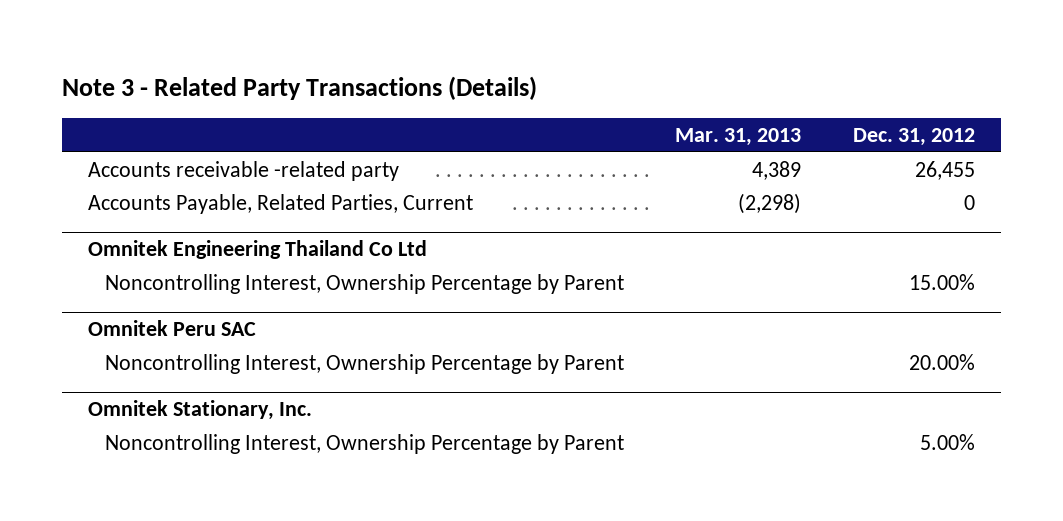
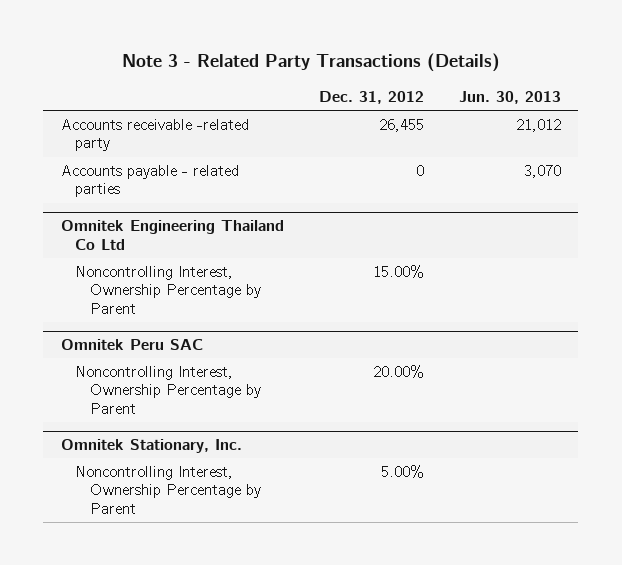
[675,128,802,147] Mar. 31, 2013 -> none
none -> [458,90,561,104] Jun. 30, 2013
[87,193,473,214] Accounts Payable, Related Parties, Current -> [60,164,239,198] Accounts payable - related parties

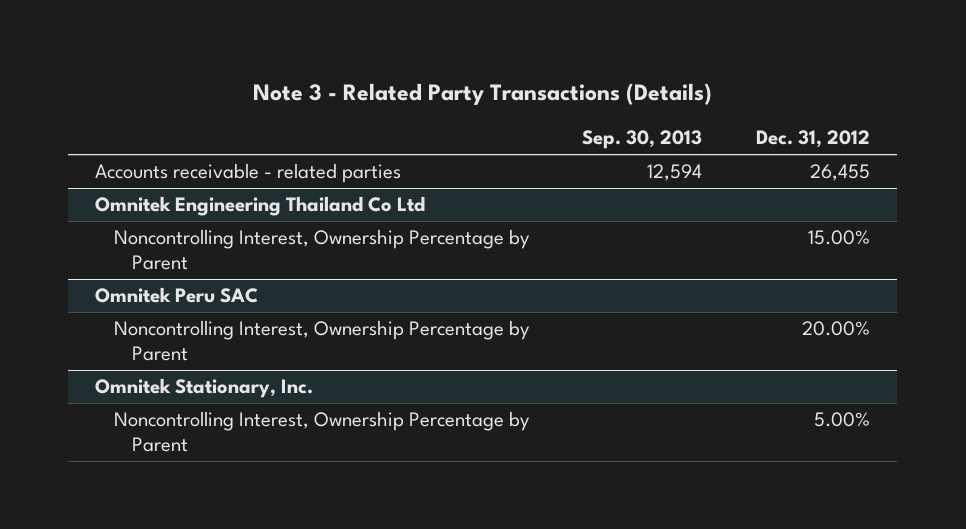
[458,90,561,104] Jun. 30, 2013 -> none
none -> [582,130,703,150] Sep. 30, 2013
[60,164,239,198] Accounts payable - related parties -> none
[60,118,249,152] Accounts receivable -related party -> [95,163,402,184] Accounts receivable - related parties

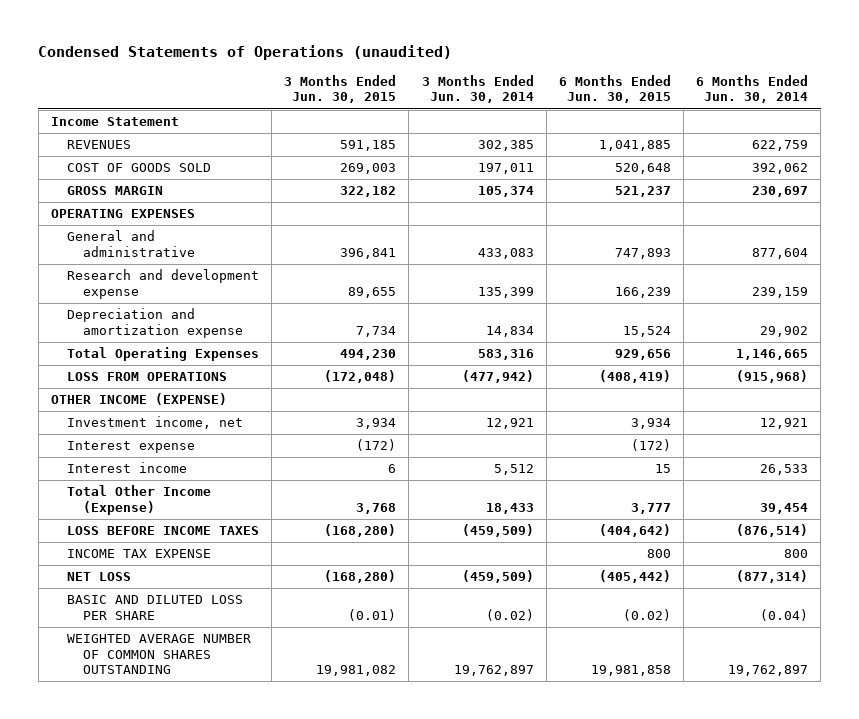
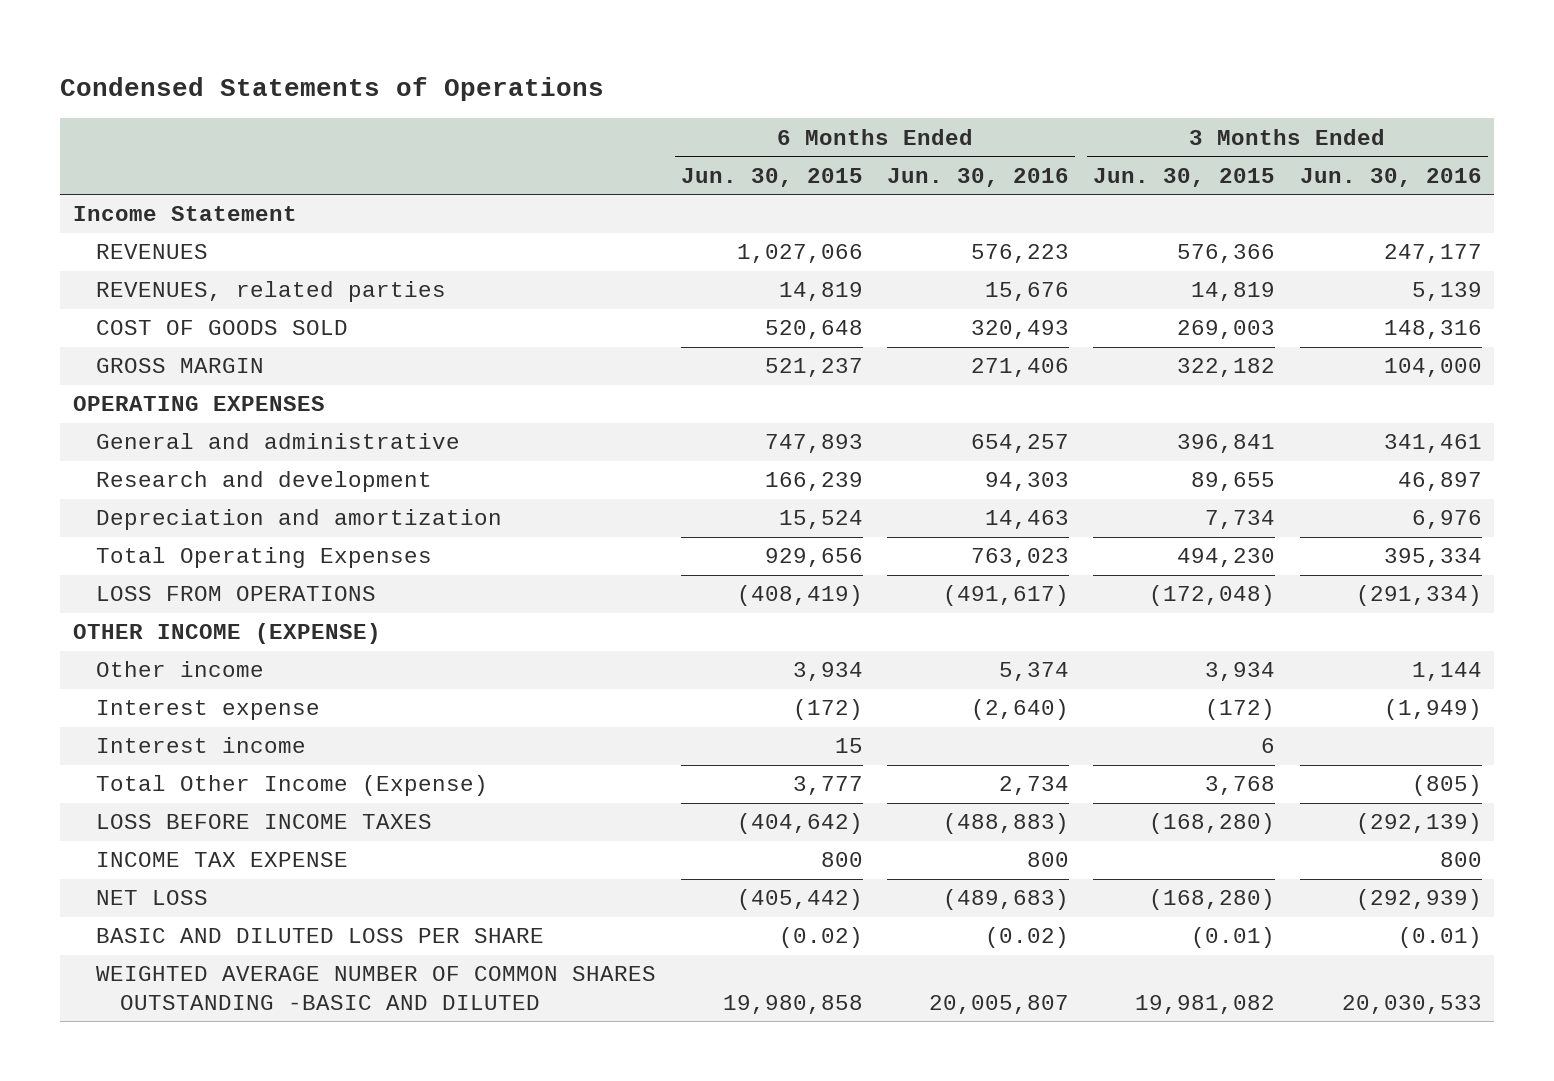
[38,45,453,61] Condensed Statements of Operations (unaudited) -> [60,76,605,101] Condensed Statements of Operations
[421,74,534,104] 3 Months Ended Jun. 30, 2014 -> none
[695,74,808,104] 6 Months Ended Jun. 30, 2014 -> none
none -> [886,167,1069,187] Jun. 30, 2016
none -> [1299,167,1482,187] Jun. 30, 2016
[340,140,397,152] 591,185 -> [1177,244,1276,264] 576,366
[598,140,671,152] 1,041,885 -> [736,244,863,264] 1,027,066
none -> [96,281,447,303] REVENUES, related parties
[67,269,260,299] Research and development expense -> [96,471,433,493] Research and development
[67,308,244,338] Depreciation and amortization expense -> [96,509,503,531] Depreciation and amortization
[67,416,244,430] Investment income, net -> [96,661,265,678] Other income
[67,634,252,675] WEIGHTED AVERAGE NUMBER OF COMMON SHARES OUTSTANDING -> [96,966,657,1010] WEIGHTED AVERAGE NUMBER OF COMMON SHARES OUTSTANDING -BASIC AND DILUTED
[590,665,671,677] 19,981,858 -> [722,994,863,1014] 19,980,858

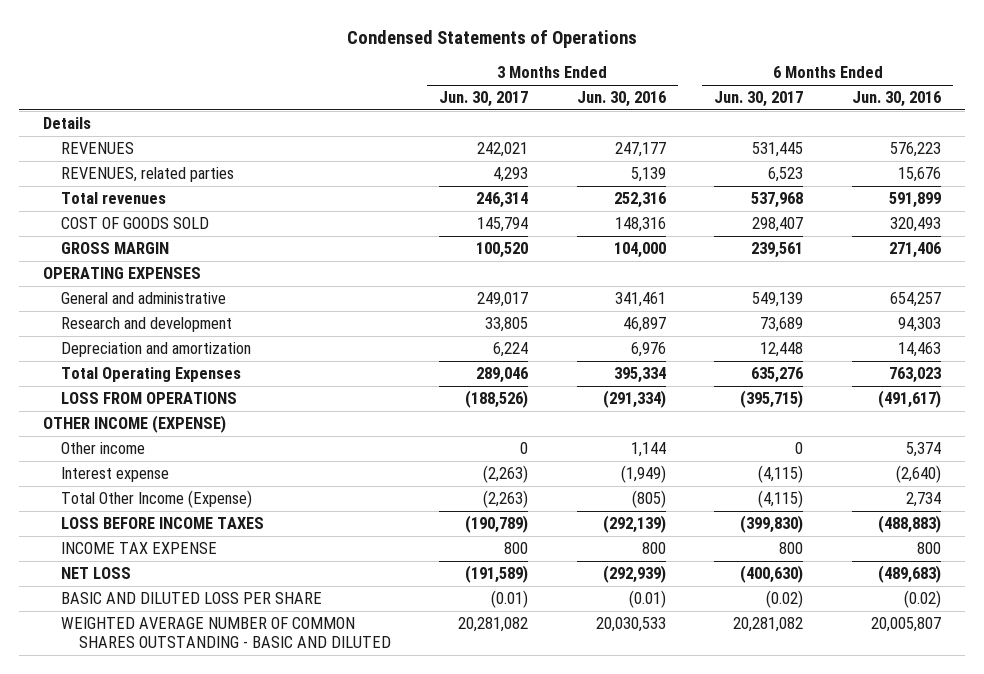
[680,167,863,187] Jun. 30, 2015 -> none
[1093,167,1276,187] Jun. 30, 2015 -> none
none -> [439,91,529,108] Jun. 30, 2017
none -> [714,91,804,108] Jun. 30, 2017
[72,206,297,222] Income Statement -> none
none -> [42,117,91,130] Details
none -> [60,192,166,205] Total revenues
[96,737,307,754] Interest income -> none
[96,966,657,1010] WEIGHTED AVERAGE NUMBER OF COMMON SHARES OUTSTANDING -BASIC AND DILUTED -> [60,617,391,649] WEIGHTED AVERAGE NUMBER OF COMMON SHARES OUTSTANDING - BASIC AND DILUTED

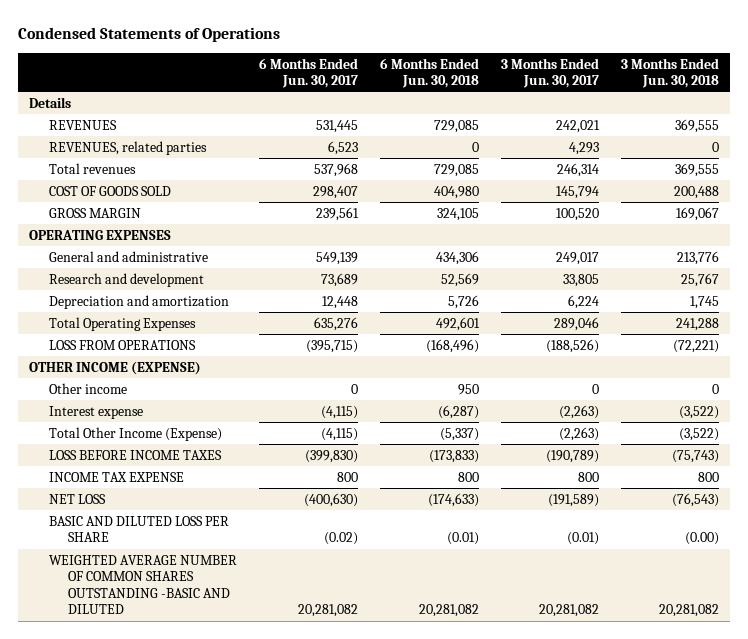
[576,91,666,108] Jun. 30, 2016 -> none
[851,91,941,108] Jun. 30, 2016 -> none
none -> [379,57,479,89] 6 Months Ended Jun. 30, 2018
none -> [621,57,720,89] 3 Months Ended Jun. 30, 2018
[60,617,391,649] WEIGHTED AVERAGE NUMBER OF COMMON SHARES OUTSTANDING - BASIC AND DILUTED -> [48,554,237,615] WEIGHTED AVERAGE NUMBER OF COMMON SHARES OUTSTANDING -BASIC AND DILUTED

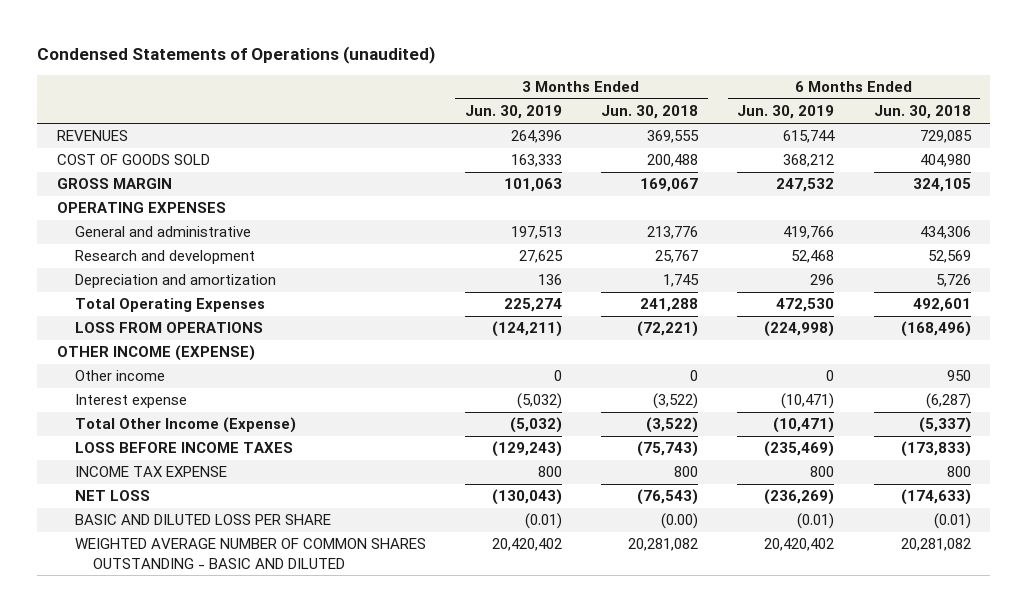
[17,27,280,43] Condensed Statements of Operations -> [36,45,435,64] Condensed Statements of Operations (unaudited)
[258,57,358,89] 6 Months Ended Jun. 30, 2017 -> none
[501,57,600,89] 3 Months Ended Jun. 30, 2017 -> none
none -> [464,105,562,120] Jun. 30, 2019
none -> [737,105,835,120] Jun. 30, 2019
[28,96,71,108] Details -> none
[48,140,207,155] REVENUES, related parties -> none
[48,162,136,174] Total revenues -> none
[48,554,237,615] WEIGHTED AVERAGE NUMBER OF COMMON SHARES OUTSTANDING -BASIC AND DILUTED -> [74,538,426,569] WEIGHTED AVERAGE NUMBER OF COMMON SHARES OUTSTANDING - BASIC AND DILUTED

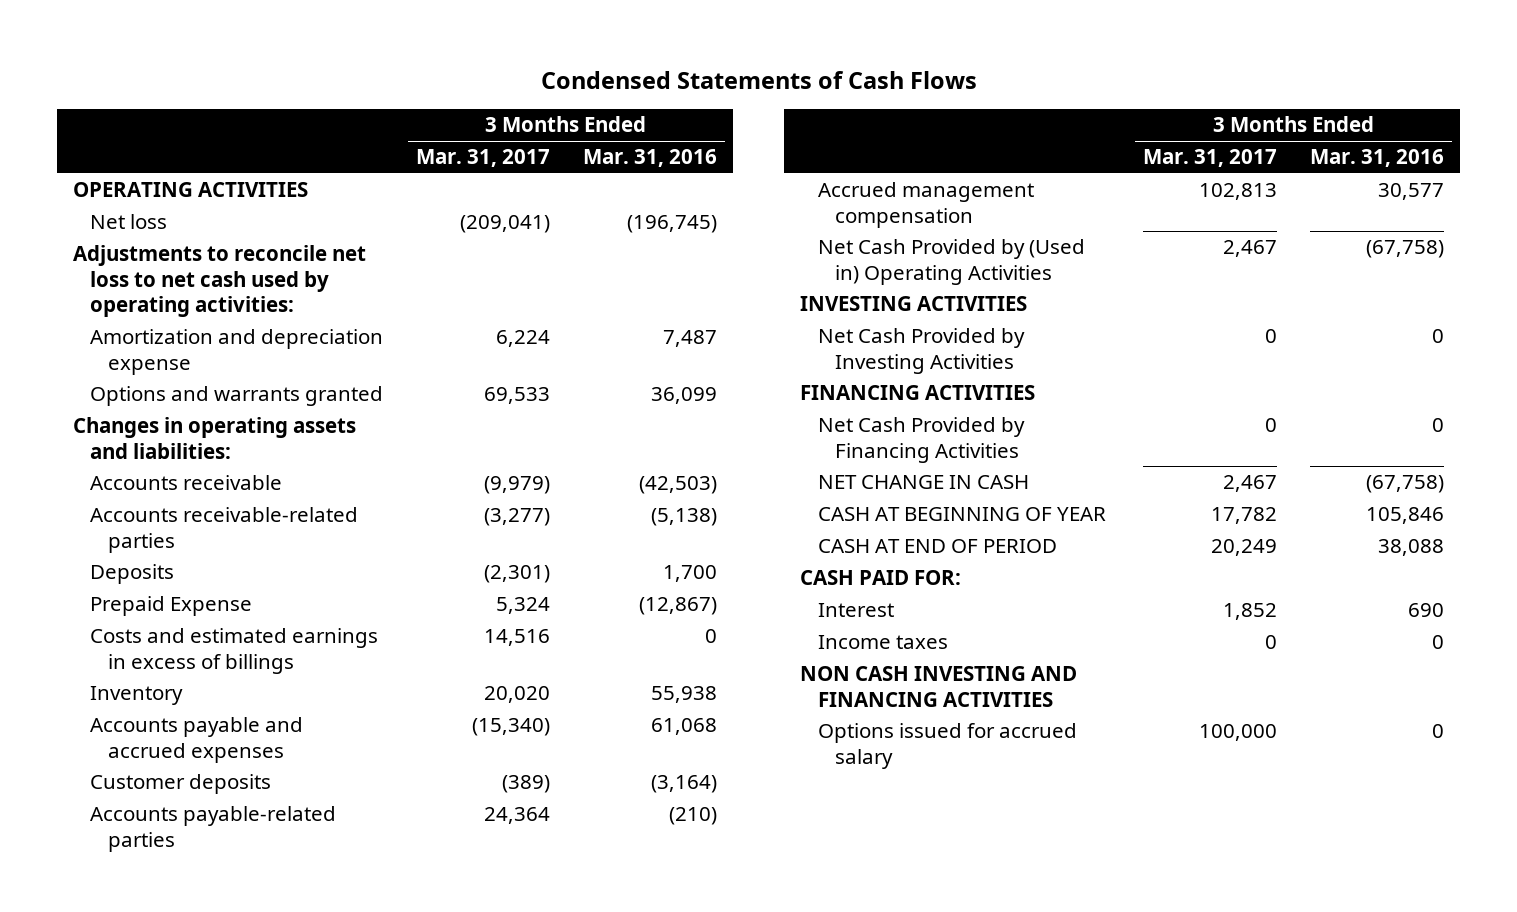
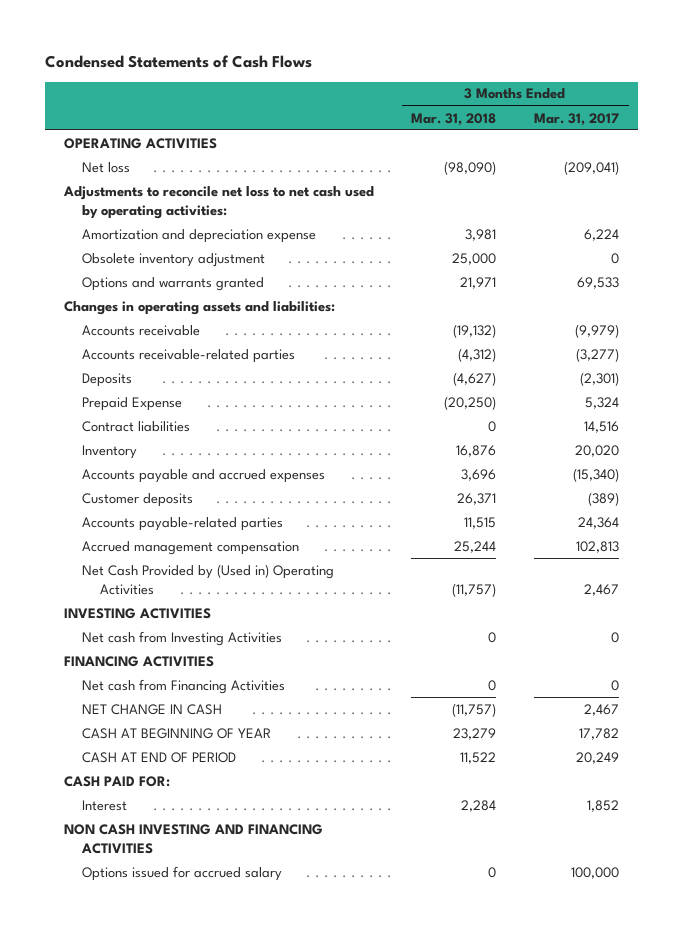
[582,149,717,168] Mar. 31, 2016 -> none
none -> [411,112,497,126] Mar. 31, 2018
none -> [81,252,265,267] Obsolete inventory adjustment
[90,628,379,674] Costs and estimated earnings in excess of billings -> [81,420,190,432] Contract liabilities
[817,328,1025,374] Net Cash Provided by Investing Activities -> [81,630,282,646] Net cash from Investing Activities
[817,417,1025,463] Net Cash Provided by Financing Activities -> [81,678,285,694] Net cash from Financing Activities
[817,635,948,650] Income taxes -> none

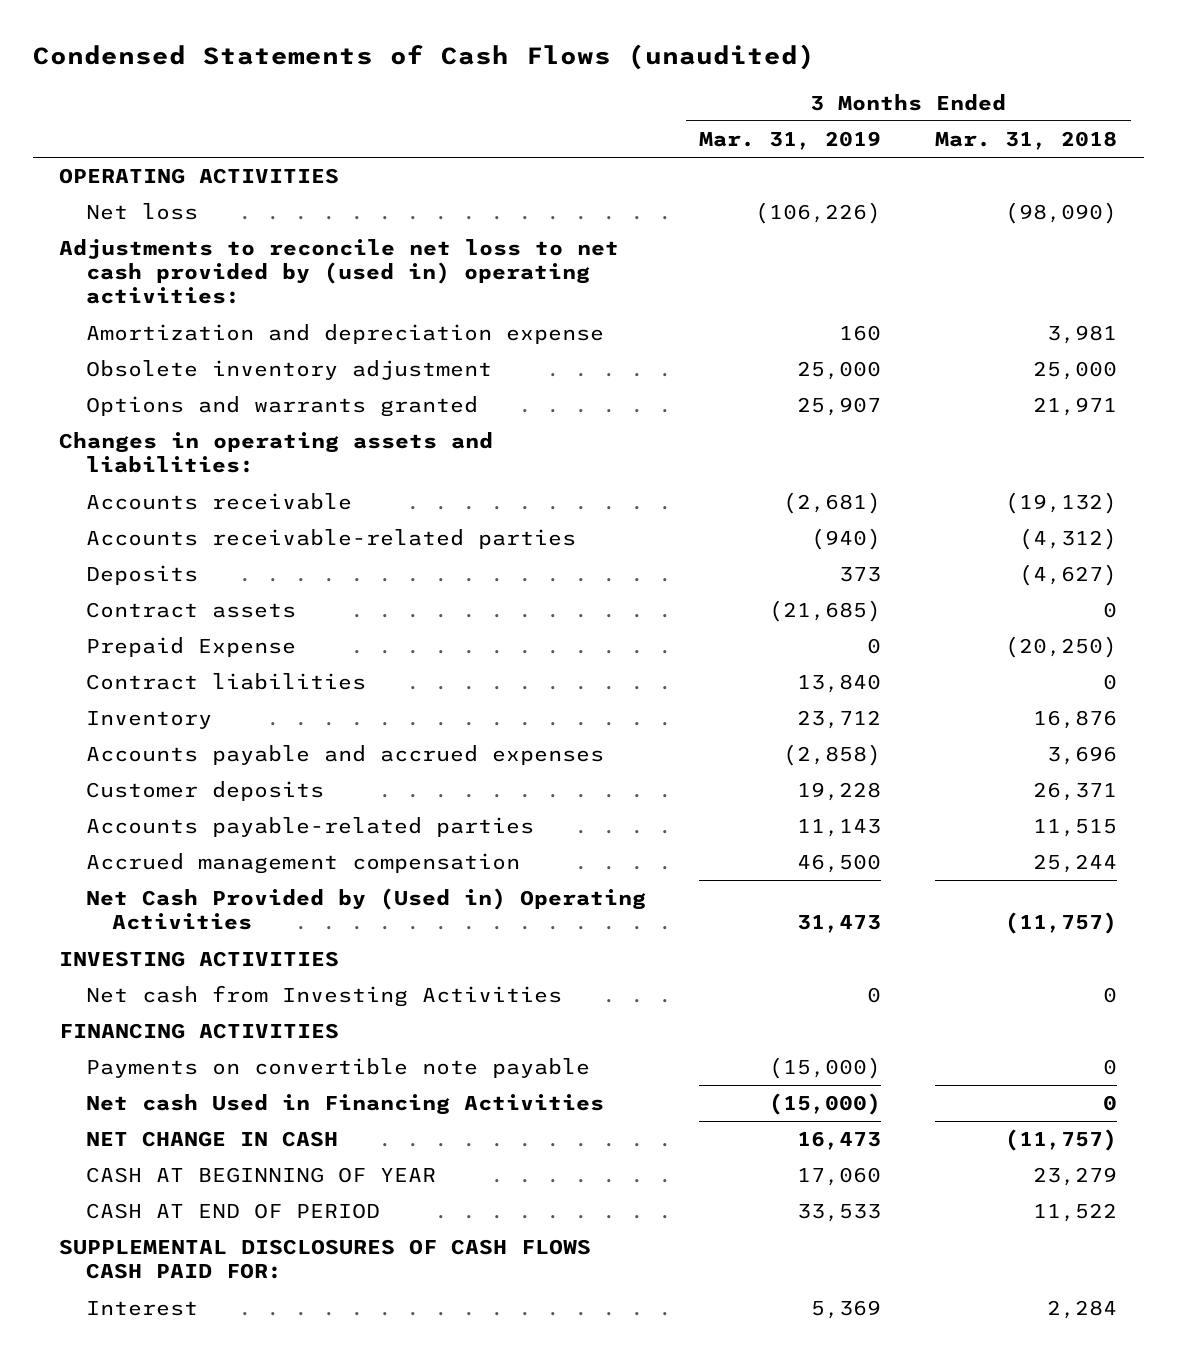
[44,55,312,69] Condensed Statements of Cash Flows -> [32,43,815,70] Condensed Statements of Cash Flows (unaudited)
[534,112,620,126] Mar. 31, 2017 -> none
none -> [699,131,882,151] Mar. 31, 2019
[62,185,374,219] Adjustments to reconcile net loss to net cash used by operating activities: -> [59,239,620,305] Adjustments to reconcile net loss to net cash provided by (used in) operating activities:
none -> [85,602,296,619] Contract assets
none -> [85,1058,590,1079] Payments on convertible note payable
[81,678,285,694] Net cash from Financing Activities -> [85,1094,604,1116] Net cash Used in Financing Activities
[63,775,170,787] CASH PAID FOR: -> none
none -> [59,1239,592,1280] SUPPLEMENTAL DISCLOSURES OF CASH FLOWS CASH PAID FOR:
[63,823,323,854] NON CASH INVESTING AND FINANCING ACTIVITIES -> none
[81,865,282,881] Options issued for accrued salary -> none

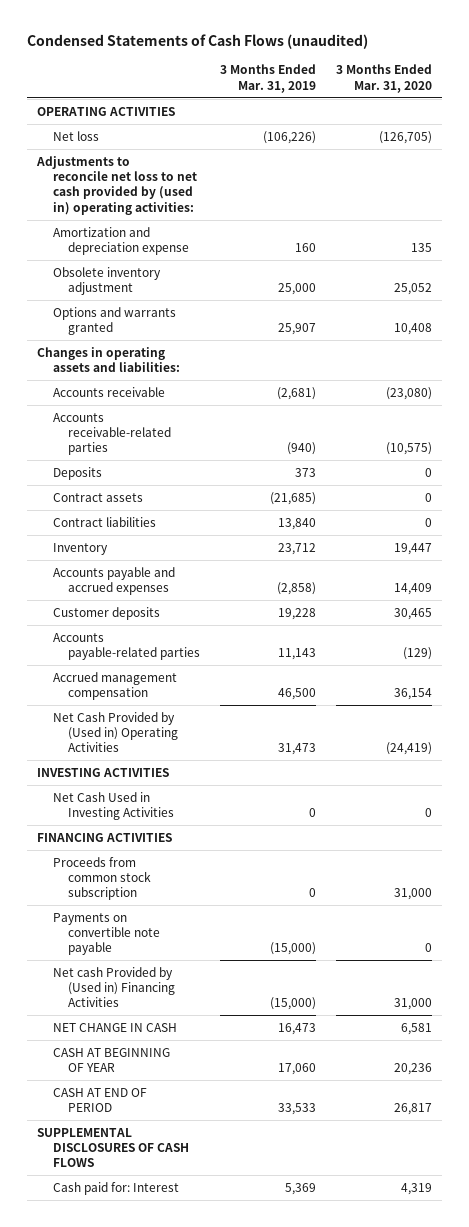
[935,131,1118,151] Mar. 31, 2018 -> none
none -> [335,64,432,93] 3 Months Ended Mar. 31, 2020
[85,637,296,658] Prepaid Expense -> none
[85,985,562,1008] Net cash from Investing Activities -> [52,791,175,821] Net Cash Used in Investing Activities
none -> [52,856,152,901] Proceeds from common stock subscription
[85,1094,604,1116] Net cash Used in Financing Activities -> [52,966,176,1008] Net cash Provided by (Used in) Financing Activities
[59,1239,592,1280] SUPPLEMENTAL DISCLOSURES OF CASH FLOWS CASH PAID FOR: -> [36,1127,189,1168] SUPPLEMENTAL DISCLOSURES OF CASH FLOWS
[85,1301,198,1317] Interest -> [52,1181,179,1195] Cash paid for: Interest

